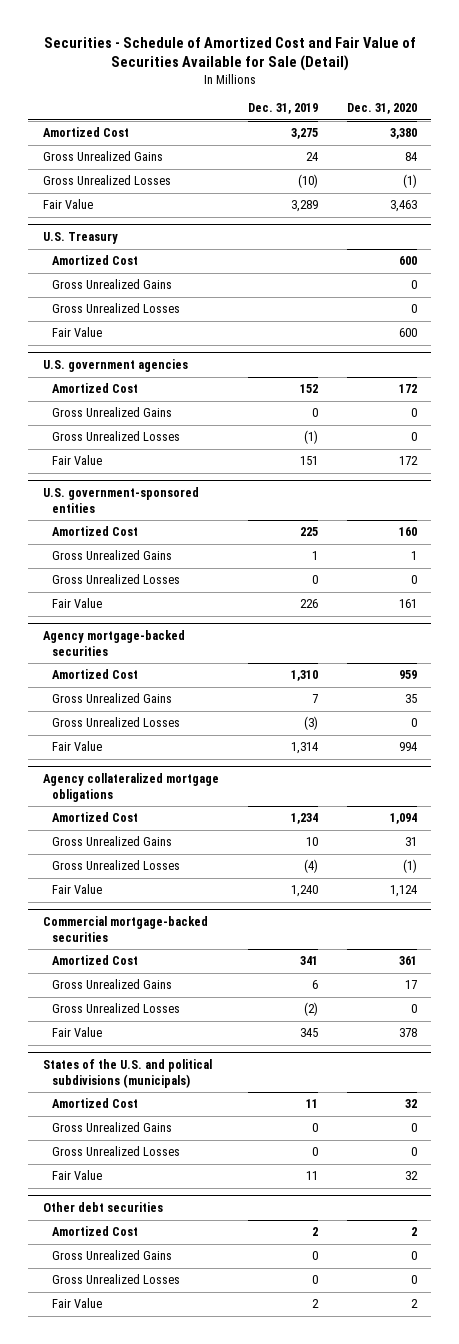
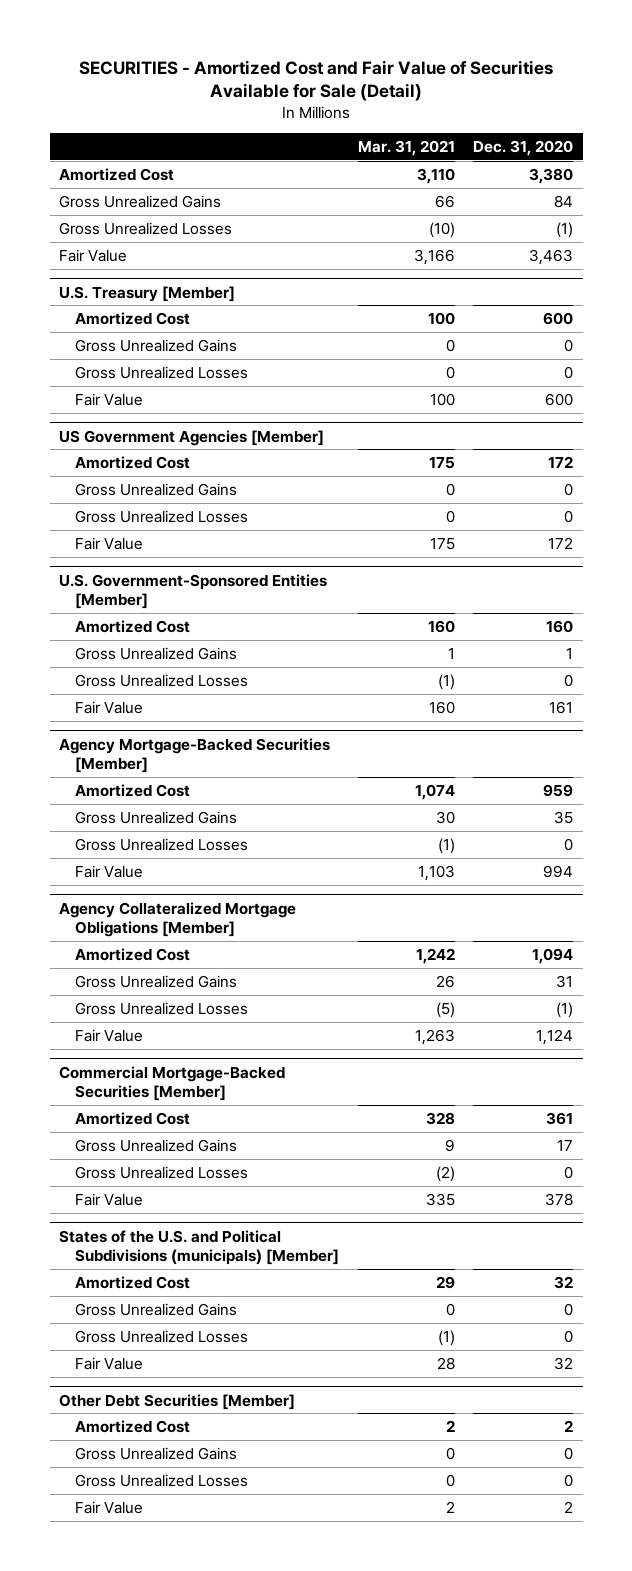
[43,36,416,71] Securities - Schedule of Amortized Cost and Fair Value of Securities Available for Sale (Detail) -> [79,59,554,102] SECURITIES - Amortized Cost and Fair Value of Securities Available for Sale (Detail)
[247,103,318,115] Dec. 31, 2019 -> none
none -> [357,140,455,157] Mar. 31, 2021
[42,232,118,245] U.S. Treasury -> [59,285,236,302] U.S. Treasury [Member]
[42,359,188,373] U.S. government agencies -> [59,429,325,446] US Government Agencies [Member]
[42,487,199,513] U.S. government-sponsored entities -> [59,573,328,610] U.S. Government-Sponsored Entities [Member]
[42,630,185,656] Agency mortgage-backed securities -> [59,737,331,774] Agency Mortgage-Backed Securities [Member]
[42,773,219,802] Agency collateralized mortgage obligations -> [59,901,297,938] Agency Collateralized Mortgage Obligations [Member]
[42,916,208,942] Commercial mortgage-backed securities -> [59,1065,286,1102] Commercial Mortgage-Backed Securities [Member]
[42,1059,212,1088] States of the U.S. and political subdivisions (municipals) -> [59,1229,339,1266] States of the U.S. and Political Subdivisions (municipals) [Member]
[42,1202,163,1213] Other debt securities -> [59,1393,296,1410] Other Debt Securities [Member]

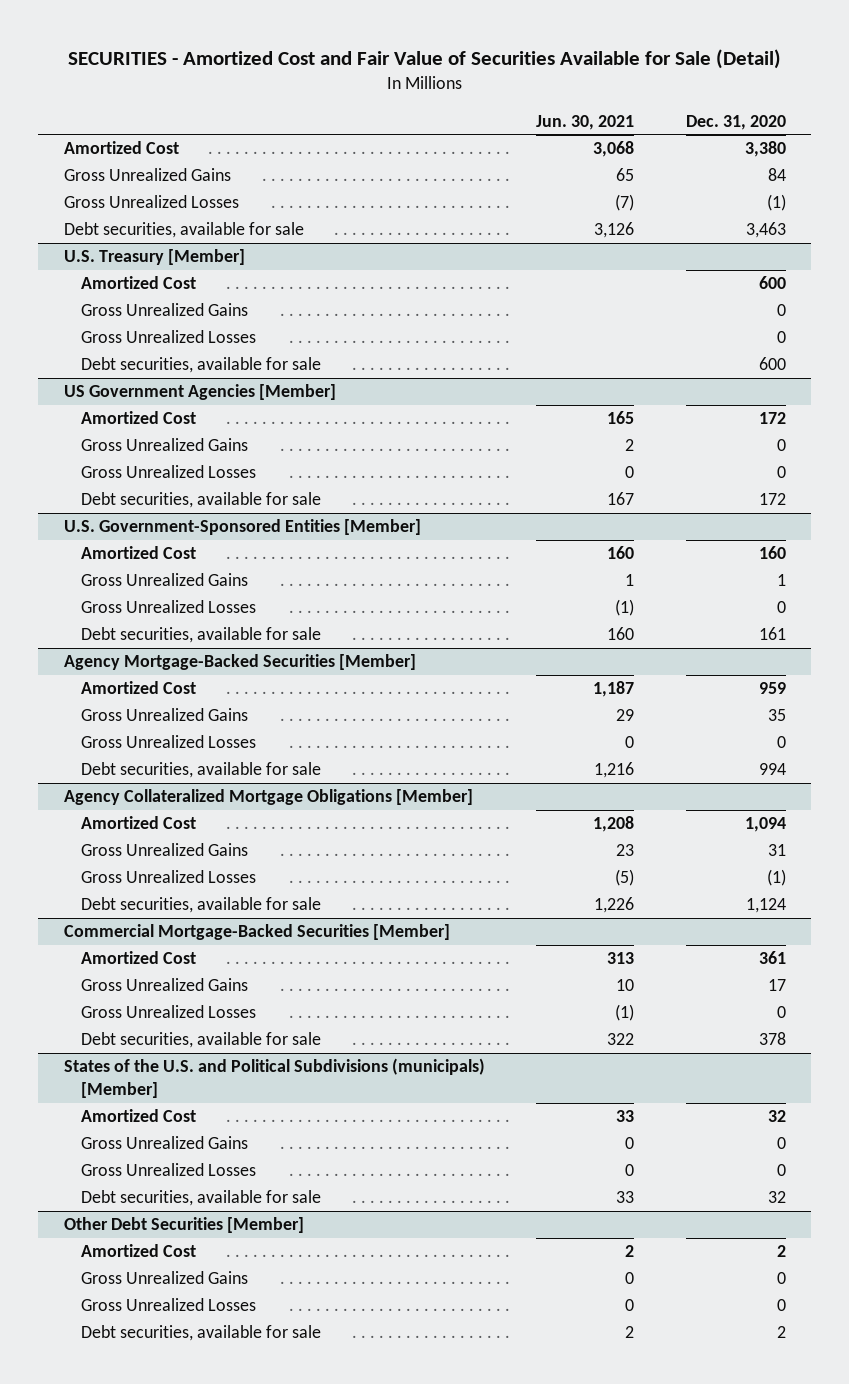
[357,140,455,157] Mar. 31, 2021 -> none
none -> [536,114,635,130] Jun. 30, 2021
[59,248,128,262] Fair Value -> [63,222,304,239] Debt securities, available for sale
[74,392,143,406] Fair Value -> none
none -> [80,357,321,374] Debt securities, available for sale
[74,536,143,550] Fair Value -> [80,492,321,509] Debt securities, available for sale
[74,700,143,714] Fair Value -> [80,627,321,644] Debt securities, available for sale
[74,864,143,878] Fair Value -> [80,762,321,779] Debt securities, available for sale
[74,1028,143,1042] Fair Value -> [80,897,321,914] Debt securities, available for sale
[74,1192,143,1206] Fair Value -> [80,1032,321,1049] Debt securities, available for sale
[74,1356,143,1370] Fair Value -> none
none -> [80,1190,321,1207] Debt securities, available for sale
[74,1500,143,1514] Fair Value -> none
none -> [80,1325,321,1342] Debt securities, available for sale

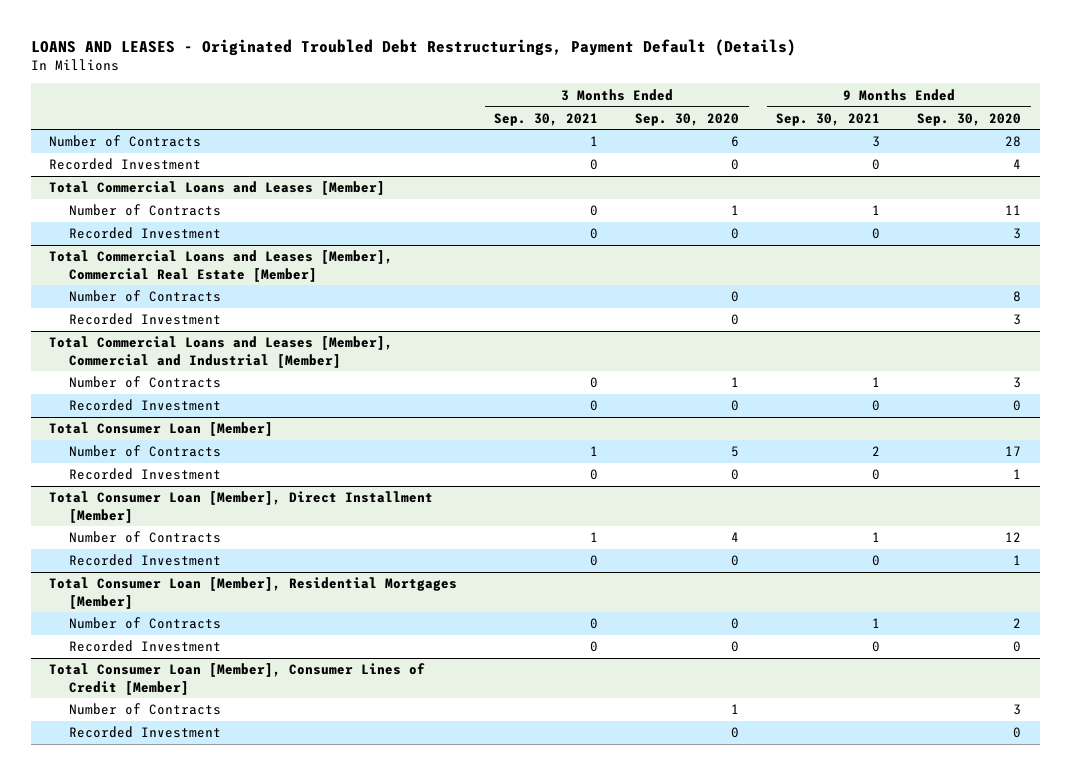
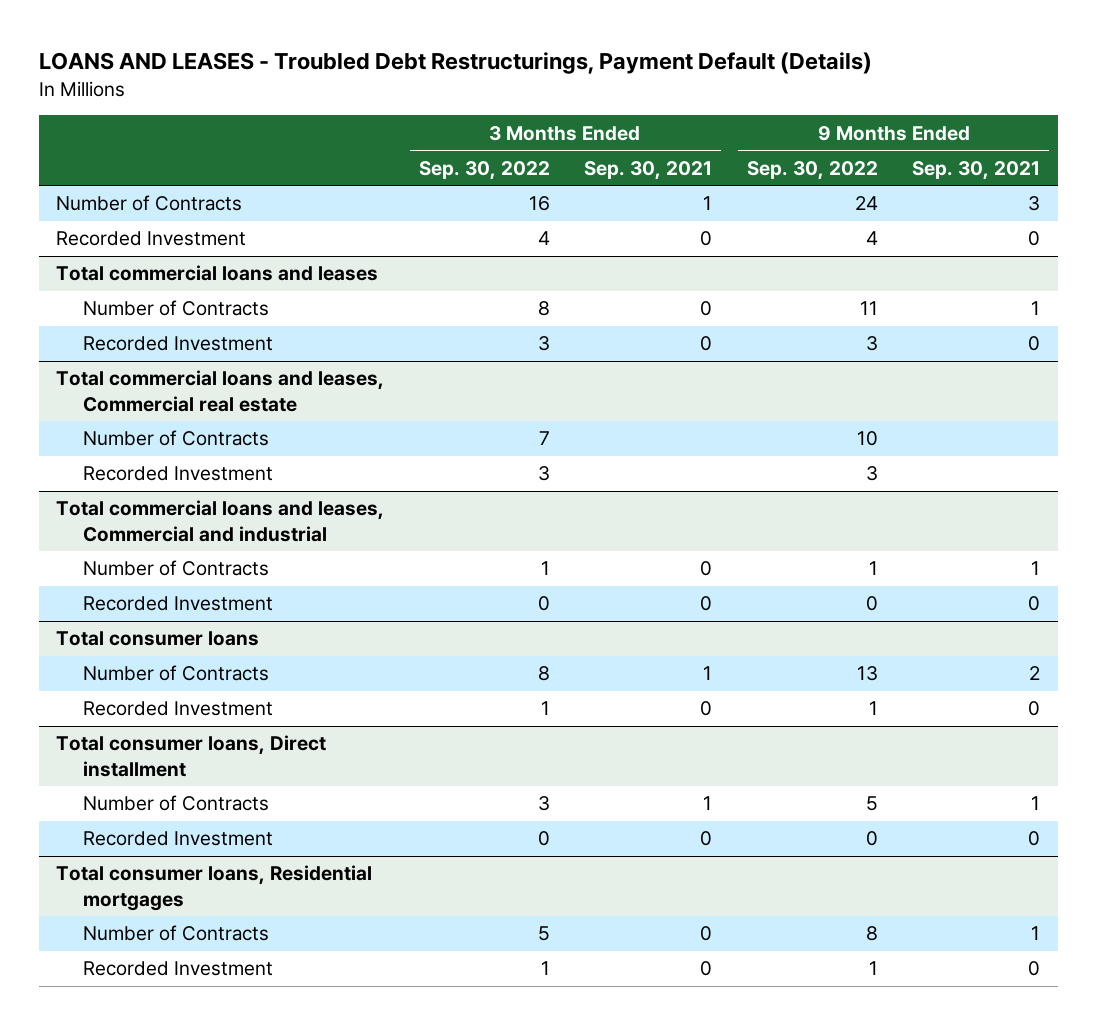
[30,38,796,56] LOANS AND LEASES - Originated Troubled Debt Restructurings, Payment Default (Details) -> [38,52,872,75] LOANS AND LEASES - Troubled Debt Restructurings, Payment Default (Details)
[635,112,740,126] Sep. 30, 2020 -> none
[917,112,1022,126] Sep. 30, 2020 -> none
none -> [418,160,550,180] Sep. 30, 2022
none -> [746,160,878,180] Sep. 30, 2022
[49,181,386,196] Total Commercial Loans and Leases [Member] -> [56,265,379,282] Total commercial loans and leases
[49,250,394,282] Total Commercial Loans and Leases [Member], Commercial Real Estate [Member] -> [56,370,385,412] Total commercial loans and leases, Commercial real estate
[49,336,394,368] Total Commercial Loans and Leases [Member], Commercial and Industrial [Member] -> [56,500,385,542] Total commercial loans and leases, Commercial and industrial
[49,422,274,437] Total Consumer Loan [Member] -> [56,631,260,647] Total consumer loans
[49,491,434,523] Total Consumer Loan [Member], Direct Installment [Member] -> [56,735,327,777] Total consumer loans, Direct installment
[49,577,458,609] Total Consumer Loan [Member], Residential Mortgages [Member] -> [56,865,373,911] Total consumer loans, Residential mortgages
[49,663,426,695] Total Consumer Loan [Member], Consumer Lines of Credit [Member] -> none
[69,703,222,716] Number of Contracts -> none
[69,726,222,739] Recorded Investment -> none

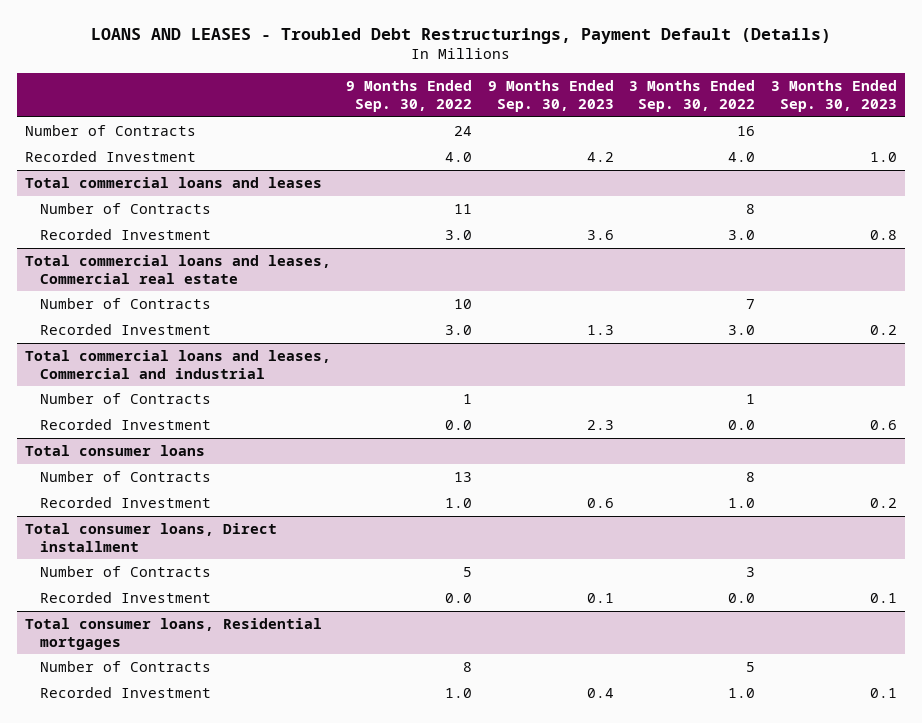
[584,160,713,180] Sep. 30, 2021 -> none
[912,160,1041,180] Sep. 30, 2021 -> none
none -> [487,80,614,113] 9 Months Ended Sep. 30, 2023
none -> [770,80,897,113] 3 Months Ended Sep. 30, 2023
[537,231,550,246] 4 -> [728,152,756,163] 4.0
[865,231,878,246] 4 -> [445,152,473,163] 4.0
[537,336,550,352] 3 -> [728,230,756,241] 3.0
[865,336,878,352] 3 -> [445,230,473,241] 3.0
[537,466,550,482] 3 -> [728,325,756,336] 3.0
[865,466,878,482] 3 -> [445,325,473,336] 3.0
[537,596,550,612] 0 -> [728,420,756,431] 0.0
[865,596,878,612] 0 -> [445,420,473,431] 0.0
[540,701,550,716] 1 -> [728,498,756,509] 1.0
[868,701,878,716] 1 -> [445,498,473,509] 1.0
[537,831,550,847] 0 -> [728,593,756,604] 0.0
[865,831,878,847] 0 -> [445,593,473,604] 0.0
[540,961,550,976] 1 -> [728,688,756,699] 1.0
[868,961,878,976] 1 -> [445,688,473,699] 1.0

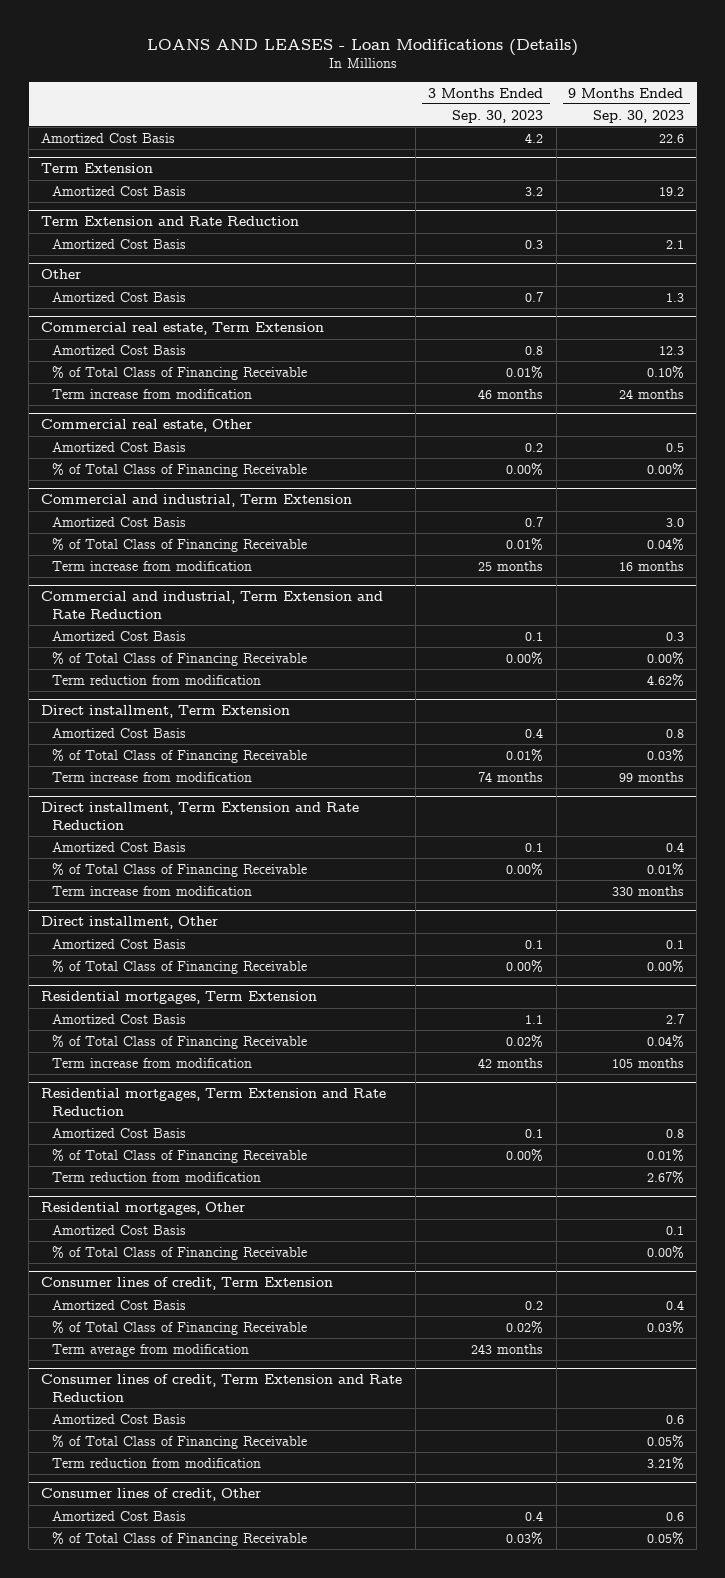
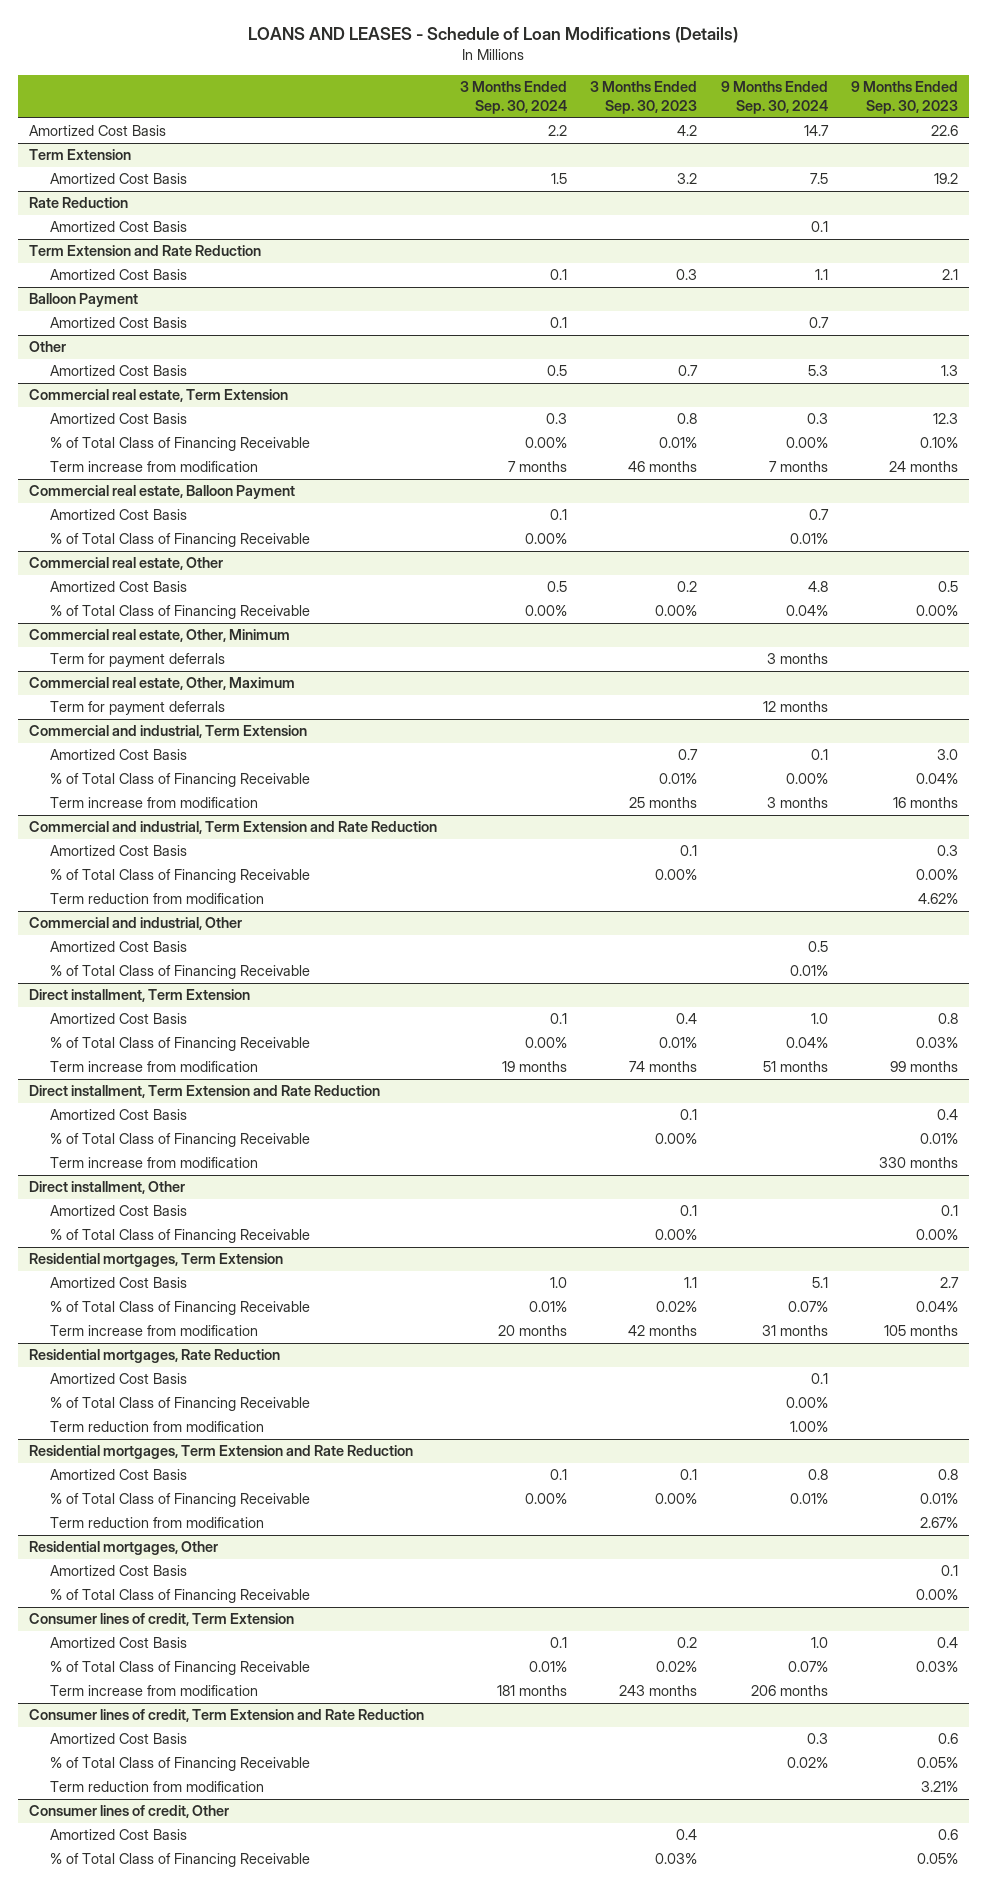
[146,38,578,56] LOANS AND LEASES - Loan Modifications (Details) -> [248,27,739,44] LOANS AND LEASES - Schedule of Loan Modifications (Details)
none -> [460,81,568,114] 3 Months Ended Sep. 30, 2024
none -> [720,81,828,114] 9 Months Ended Sep. 30, 2024
none -> [29,197,129,209] Rate Reduction
none -> [50,221,188,233] Amortized Cost Basis
none -> [29,293,139,308] Balloon Payment
none -> [50,317,188,329] Amortized Cost Basis
none -> [29,485,296,500] Commercial real estate, Balloon Payment
none -> [50,509,188,521] Amortized Cost Basis
none -> [50,533,311,548] % of Total Class of Financing Receivable
none -> [29,629,291,643] Commercial real estate, Other, Minimum
none -> [50,653,226,668] Term for payment deferrals
none -> [29,677,296,691] Commercial real estate, Other, Maximum
none -> [50,701,226,716] Term for payment deferrals
none -> [29,917,243,931] Commercial and industrial, Other
none -> [50,941,188,953] Amortized Cost Basis
none -> [50,965,311,980] % of Total Class of Financing Receivable
none -> [29,1349,281,1364] Residential mortgages, Rate Reduction
none -> [50,1373,188,1385] Amortized Cost Basis
none -> [50,1397,311,1412] % of Total Class of Financing Receivable
none -> [50,1421,265,1433] Term reduction from modification
[51,1343,249,1357] Term average from modification -> [50,1685,259,1697] Term increase from modification

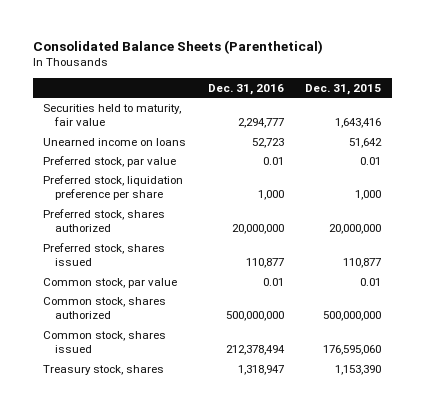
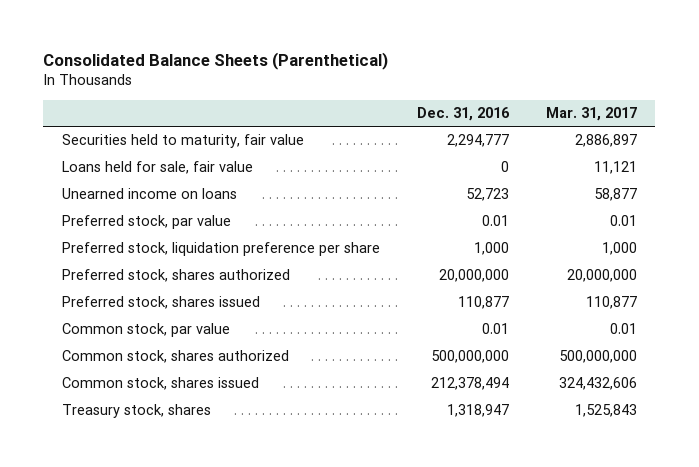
[305,83,382,95] Dec. 31, 2015 -> none
none -> [545,106,637,121] Mar. 31, 2017
none -> [61,161,253,175] Loans held for sale, fair value

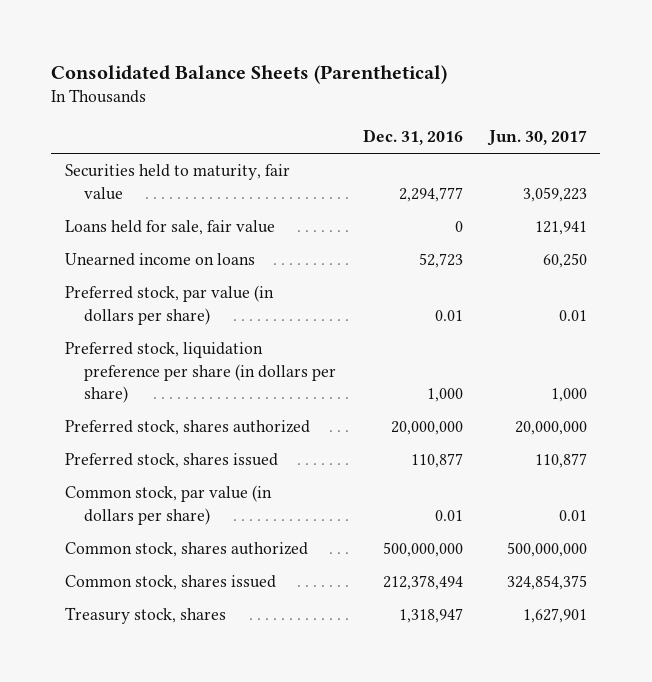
[545,106,637,121] Mar. 31, 2017 -> none
none -> [487,130,588,147] Jun. 30, 2017
[61,215,231,230] Preferred stock, par value -> [64,285,274,325] Preferred stock, par value (in dollars per share)
[61,242,380,257] Preferred stock, liquidation preference per share -> [64,342,337,404] Preferred stock, liquidation preference per share (in dollars per share)
[61,323,230,338] Common stock, par value -> [64,485,272,525] Common stock, par value (in dollars per share)

